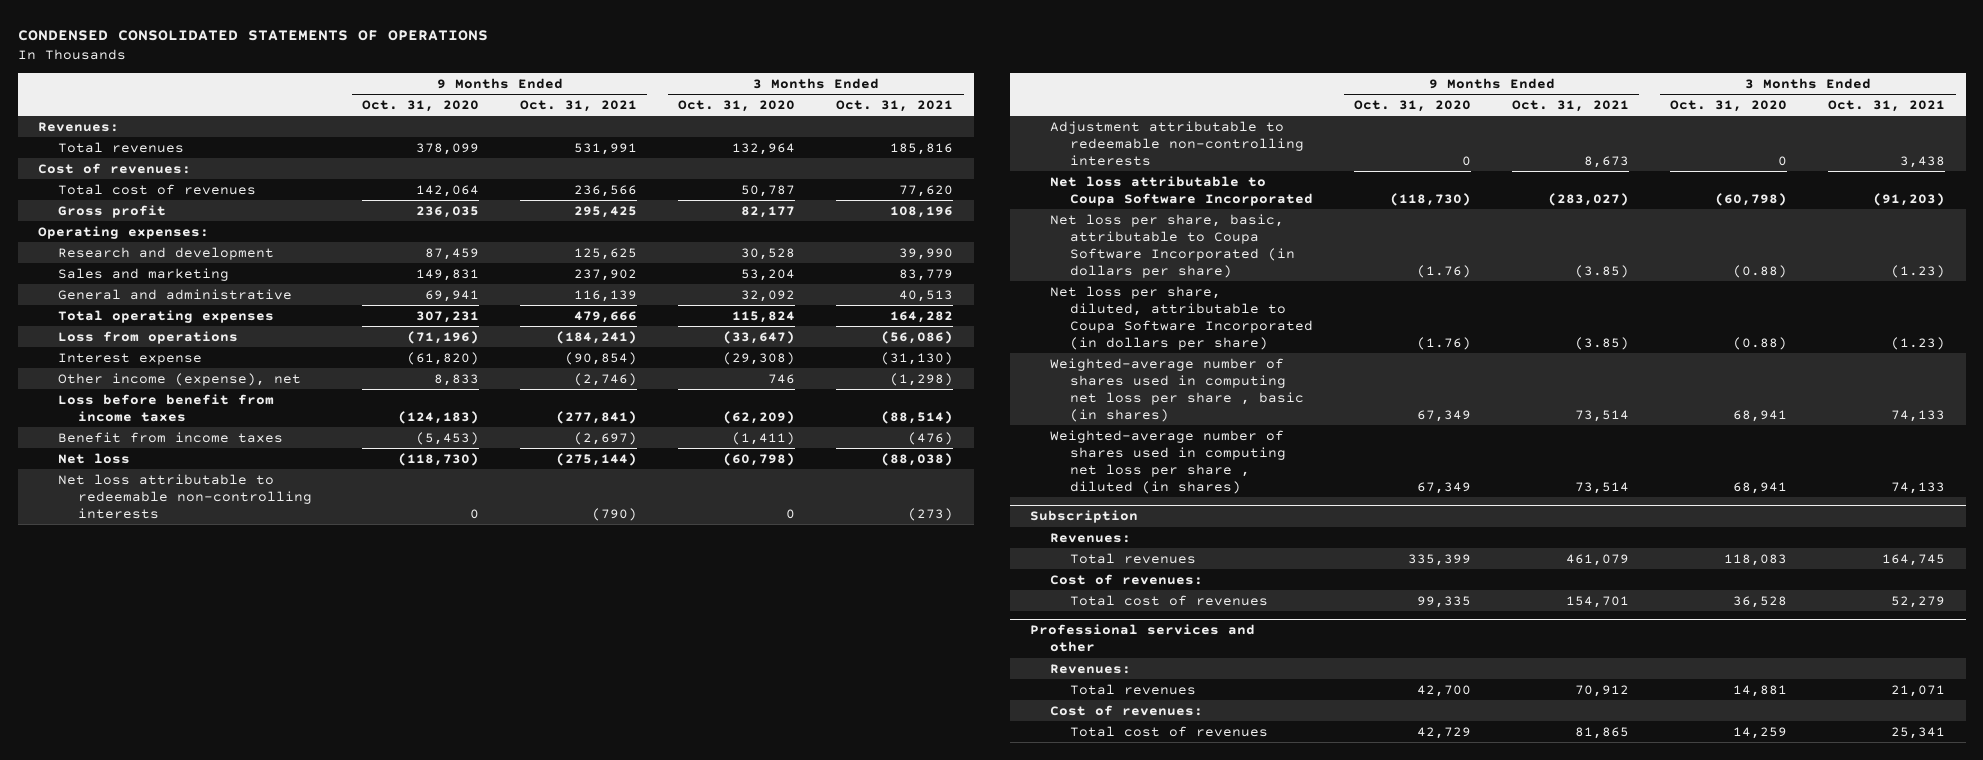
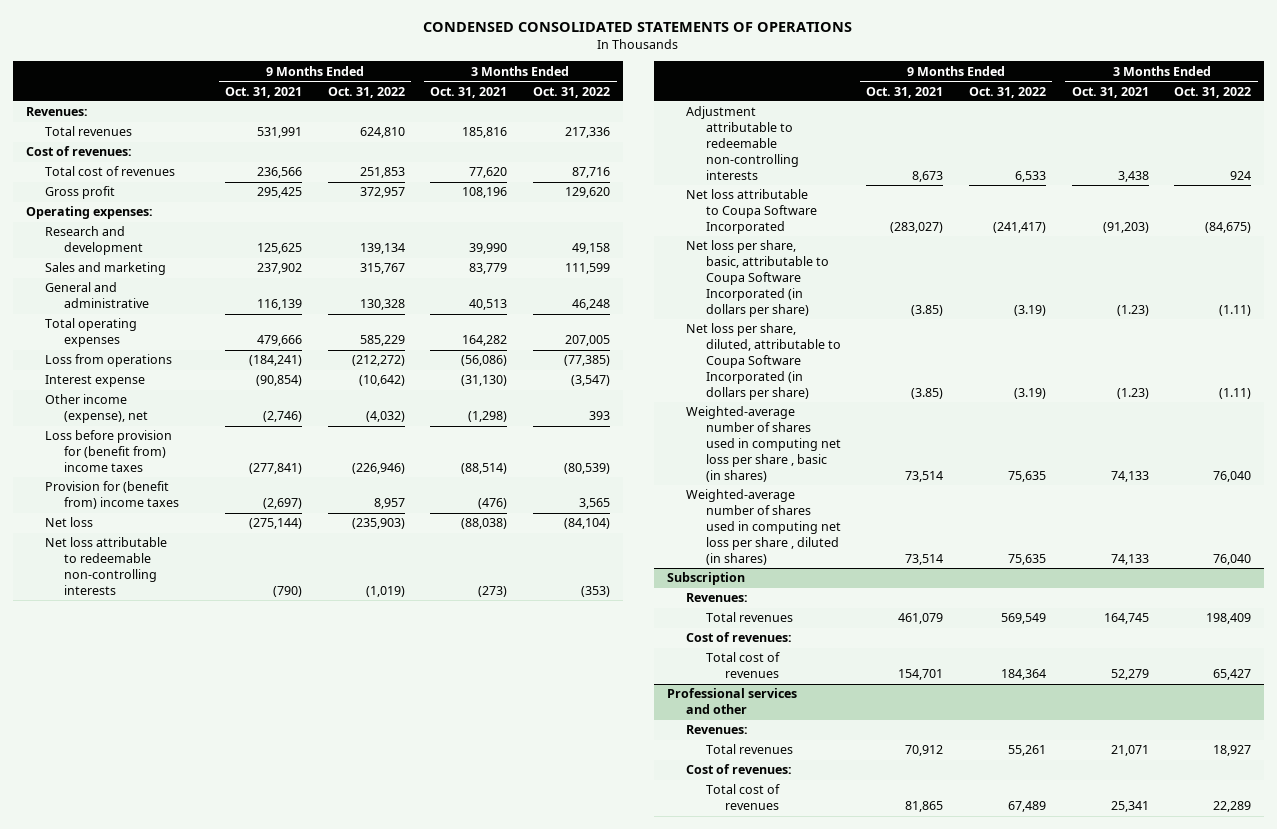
[361,100,479,113] Oct. 31, 2020 -> none
[678,100,796,113] Oct. 31, 2020 -> none
none -> [327,86,405,98] Oct. 31, 2022
none -> [533,86,611,98] Oct. 31, 2022
[57,393,274,422] Loss before benefit from income taxes -> [45,430,173,473] Loss before provision for (benefit from) income taxes
[57,431,283,443] Benefit from income taxes -> [45,481,180,510] Provision for (benefit from) income taxes

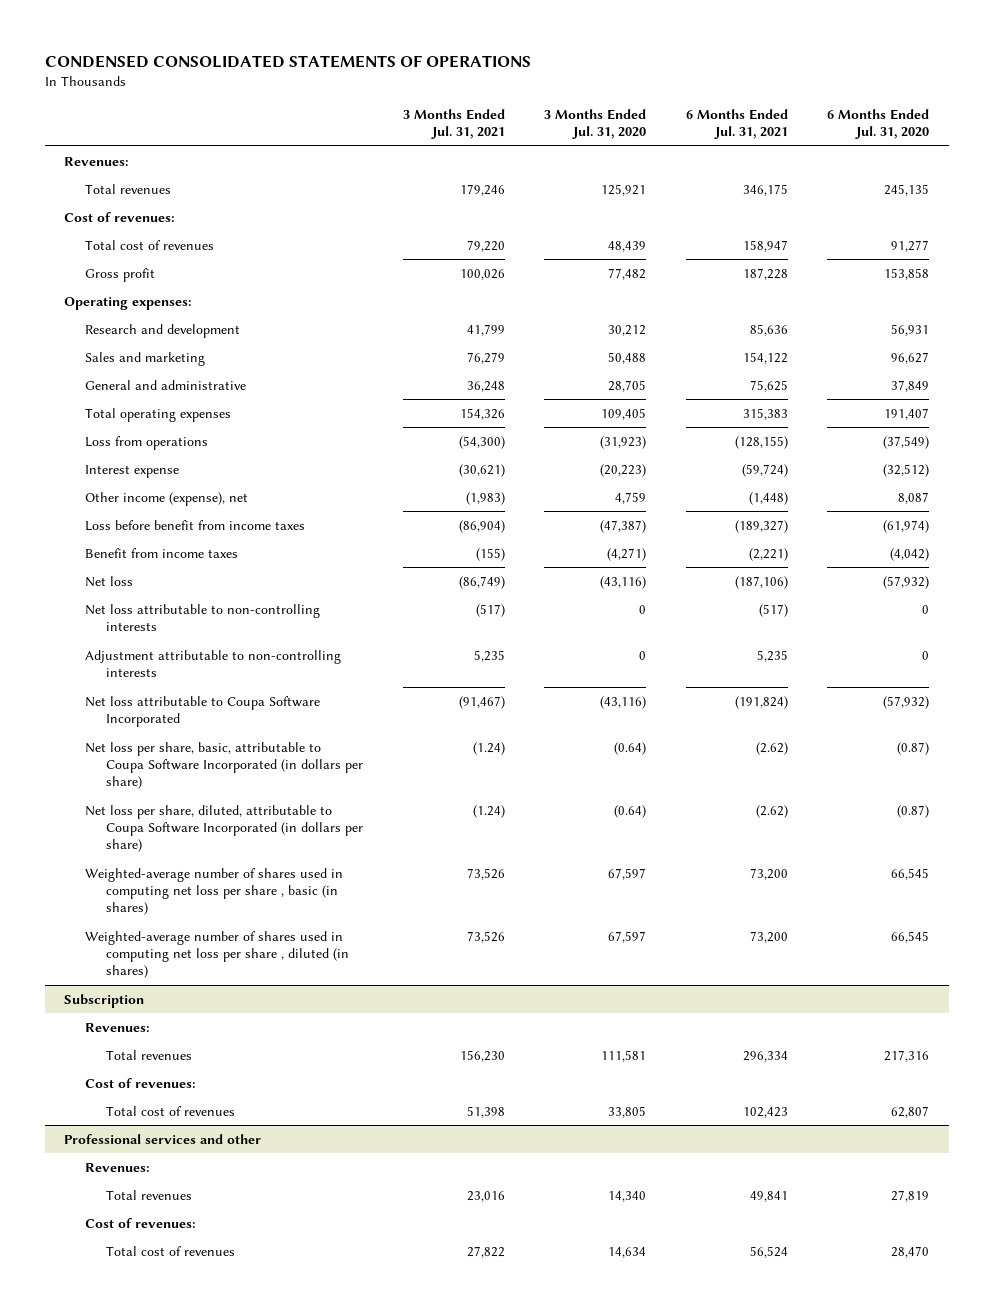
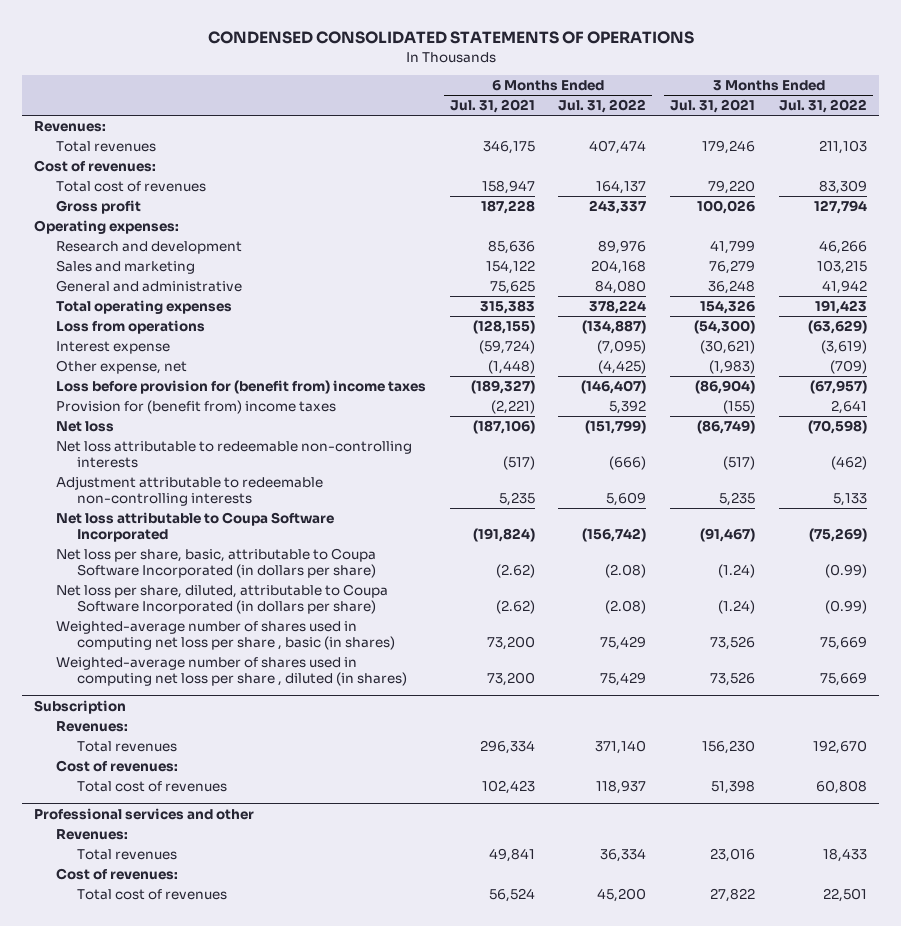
[544,108,647,139] 3 Months Ended Jul. 31, 2020 -> none
[827,108,930,139] 6 Months Ended Jul. 31, 2020 -> none
none -> [558,99,647,114] Jul. 31, 2022
none -> [779,99,868,114] Jul. 31, 2022
[85,491,249,506] Other income (expense), net -> [55,360,187,375] Other expense, net
[85,519,306,531] Loss before benefit from income taxes -> [55,380,426,395] Loss before provision for (benefit from) income taxes
[85,547,239,558] Benefit from income taxes -> [55,400,336,415] Provision for (benefit from) income taxes
[85,603,321,632] Net loss attributable to non-controlling interests -> [55,441,412,468] Net loss attributable to redeemable non-controlling interests
[85,649,342,678] Adjustment attributable to non-controlling interests -> [55,476,323,506] Adjustment attributable to redeemable non-controlling interests

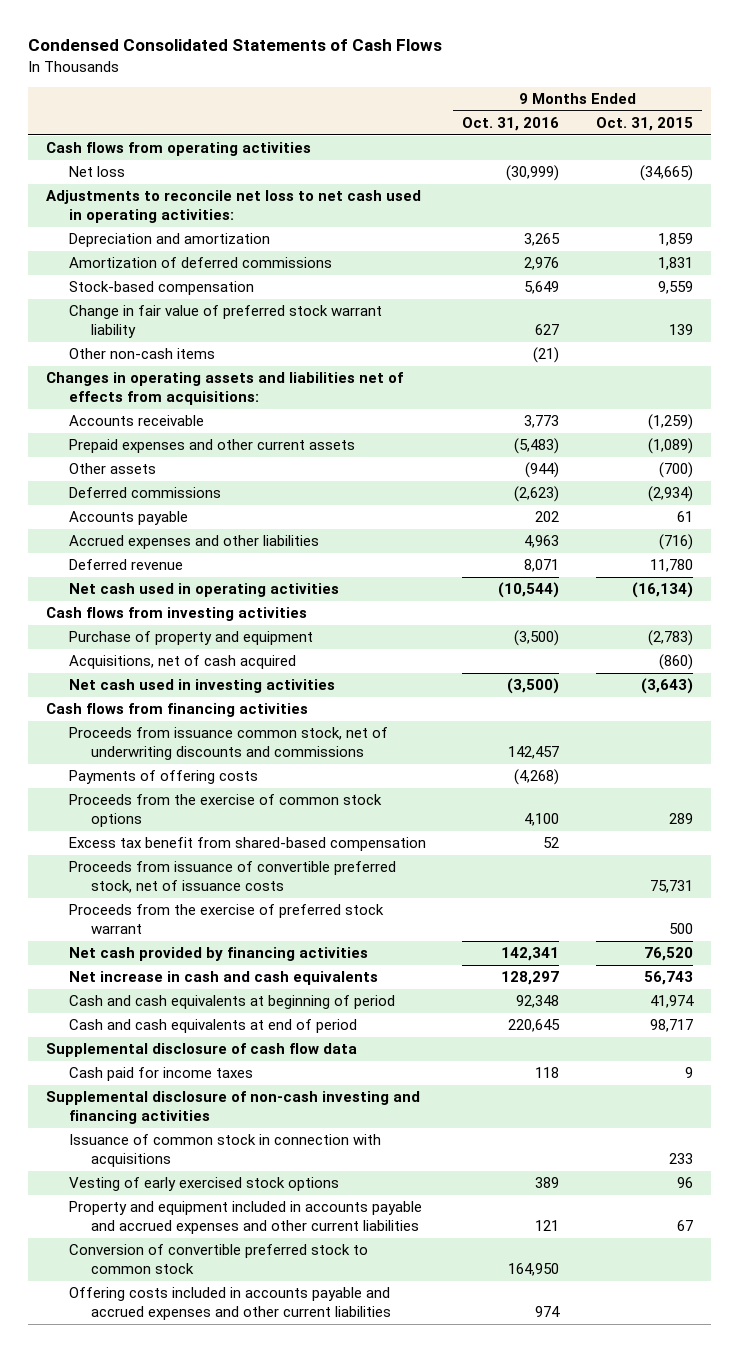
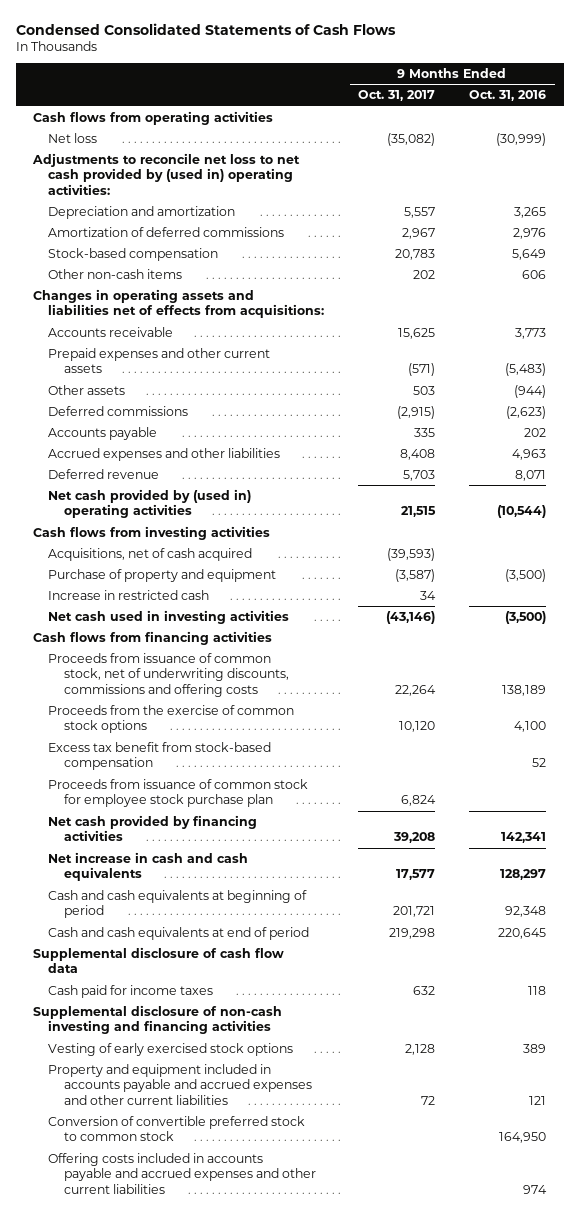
[595,117,693,132] Oct. 31, 2015 -> none
none -> [358,90,436,102] Oct. 31, 2017
[46,190,422,223] Adjustments to reconcile net loss to net cash used in operating activities: -> [31,152,300,196] Adjustments to reconcile net loss to net cash provided by (used in) operating activities:
[68,305,382,338] Change in fair value of preferred stock warrant liability -> none
[533,347,560,364] (21) -> [522,269,547,279] 606
[68,583,339,598] Net cash used in operating activities -> [48,488,252,519] Net cash provided by (used in) operating activities
[68,631,313,646] Purchase of property and equipment -> [48,568,277,582] Purchase of property and equipment
none -> [48,589,210,600] Increase in restricted cash
[68,770,258,785] Payments of offering costs -> none
[68,727,388,760] Proceeds from issuance common stock, net of underwriting discounts and commissions -> [48,652,289,698] Proceeds from issuance of common stock, net of underwriting discounts, commissions and offering costs
[508,745,560,759] 142,457 -> [502,685,547,697] 138,189
[68,861,396,893] Proceeds from issuance of convertible preferred stock, net of issuance costs -> none
[68,904,384,934] Proceeds from the exercise of preferred stock warrant -> none
[68,837,426,852] Excess tax benefit from shared-based compensation -> [48,741,272,771] Excess tax benefit from stock-based compensation
none -> [48,778,309,808] Proceeds from issuance of common stock for employee stock purchase plan
[68,1134,381,1167] Issuance of common stock in connection with acquisitions -> none

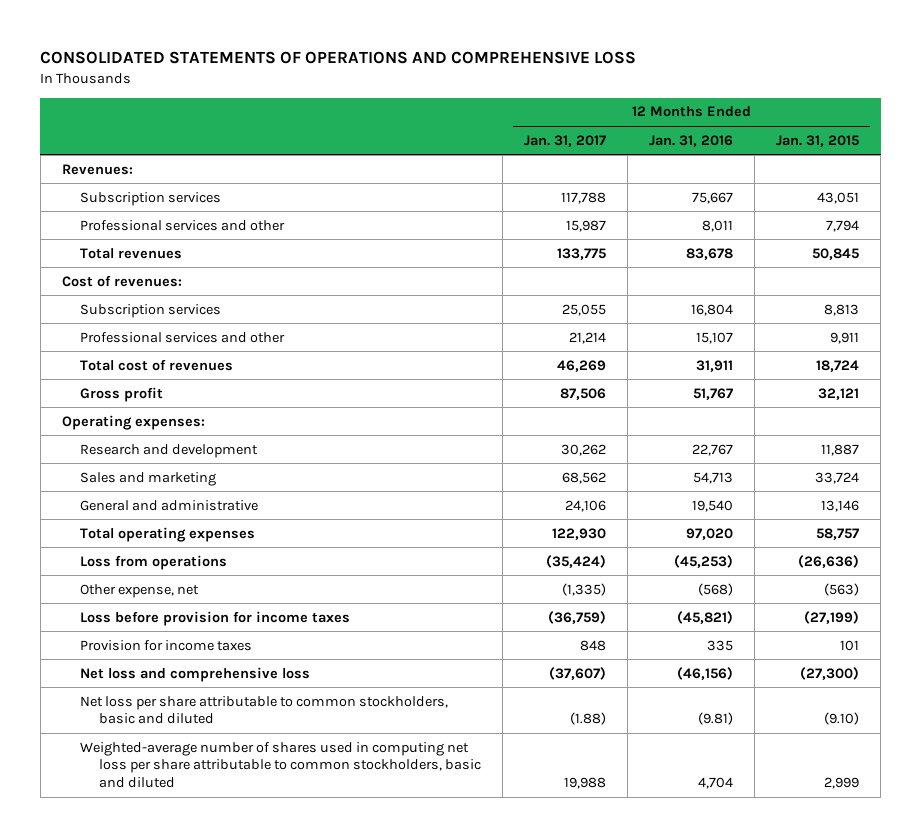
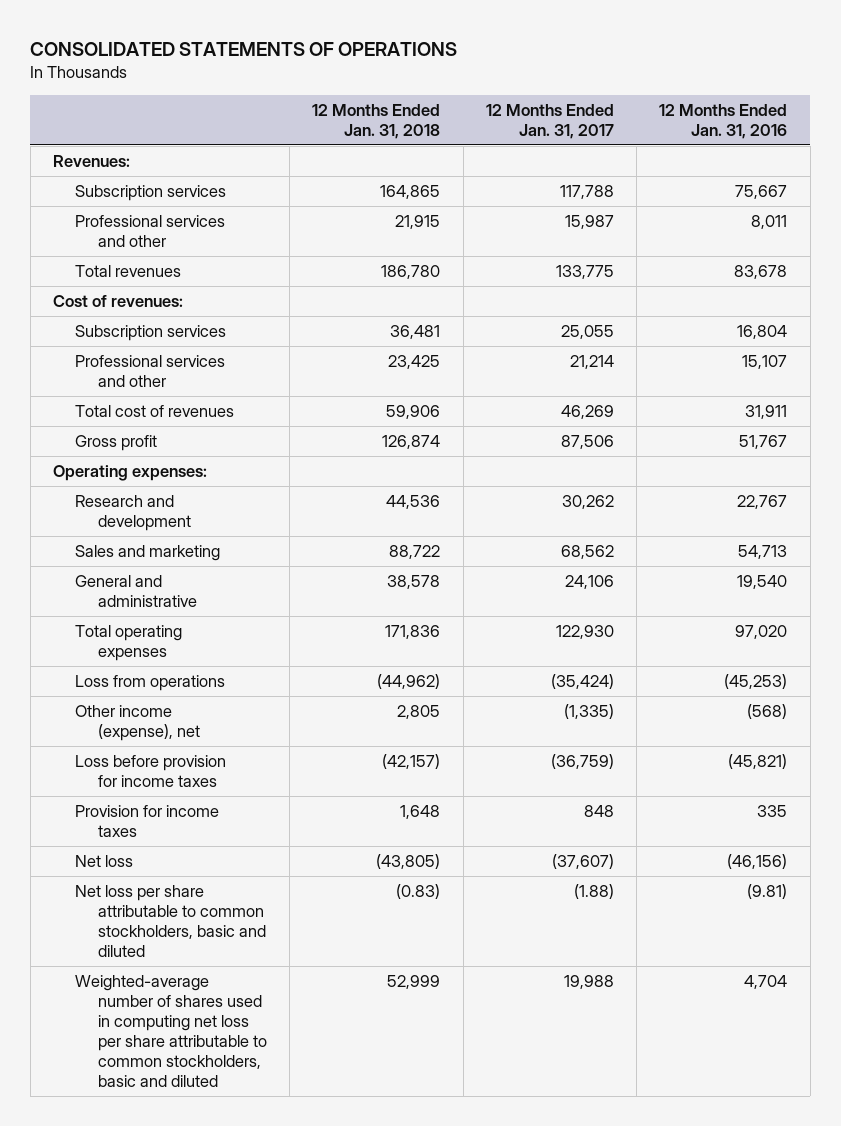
[40,50,637,64] CONSOLIDATED STATEMENTS OF OPERATIONS AND COMPREHENSIVE LOSS -> [30,42,458,57] CONSOLIDATED STATEMENTS OF OPERATIONS
[776,134,860,147] Jan. 31, 2015 -> none
none -> [312,103,441,139] 12 Months Ended Jan. 31, 2018
[80,583,200,598] Other expense, net -> [75,704,200,741] Other income (expense), net
[80,666,311,682] Net loss and comprehensive loss -> [75,854,134,867] Net loss

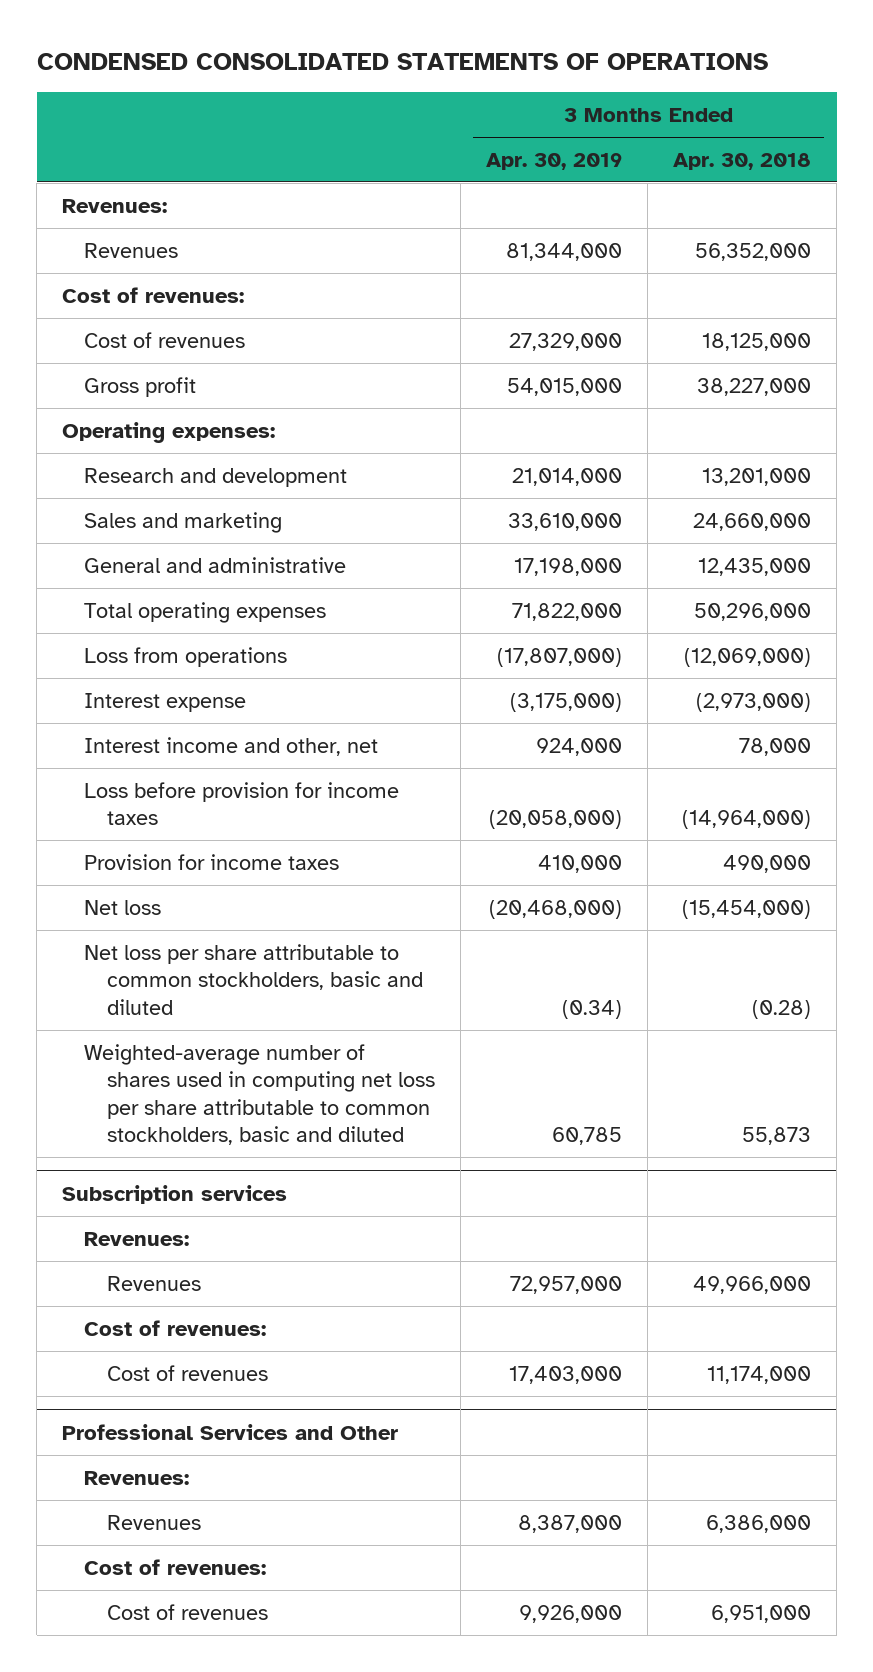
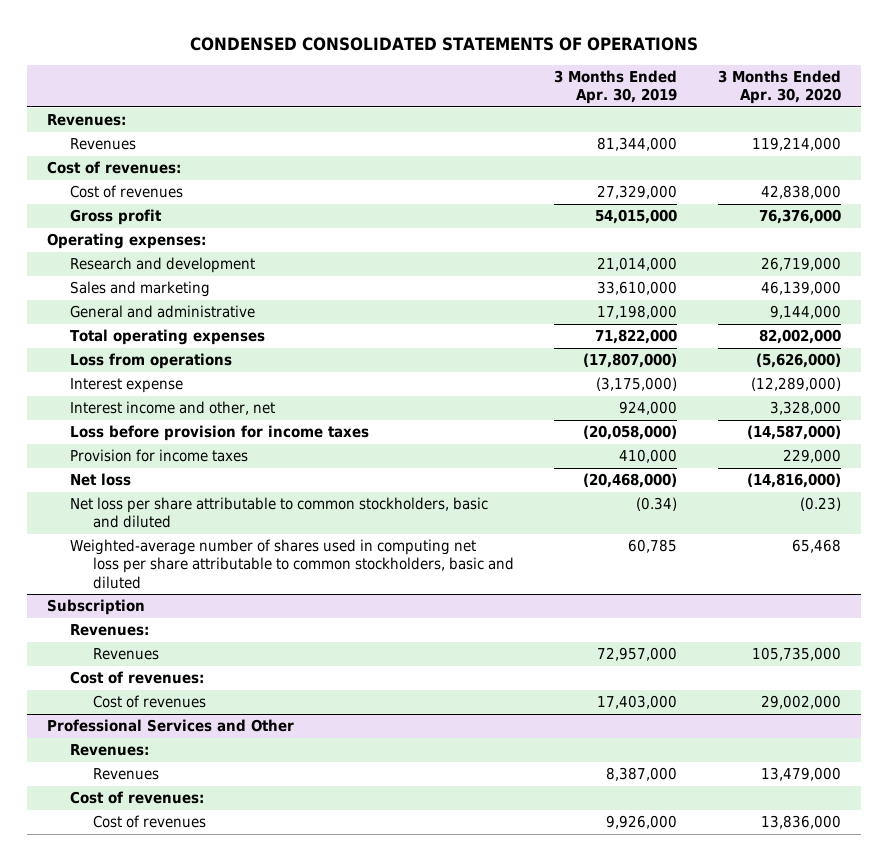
[673,152,812,170] Apr. 30, 2018 -> none
none -> [717,70,841,105] 3 Months Ended Apr. 30, 2020
[62,1184,288,1204] Subscription services -> [46,599,145,616] Subscription

